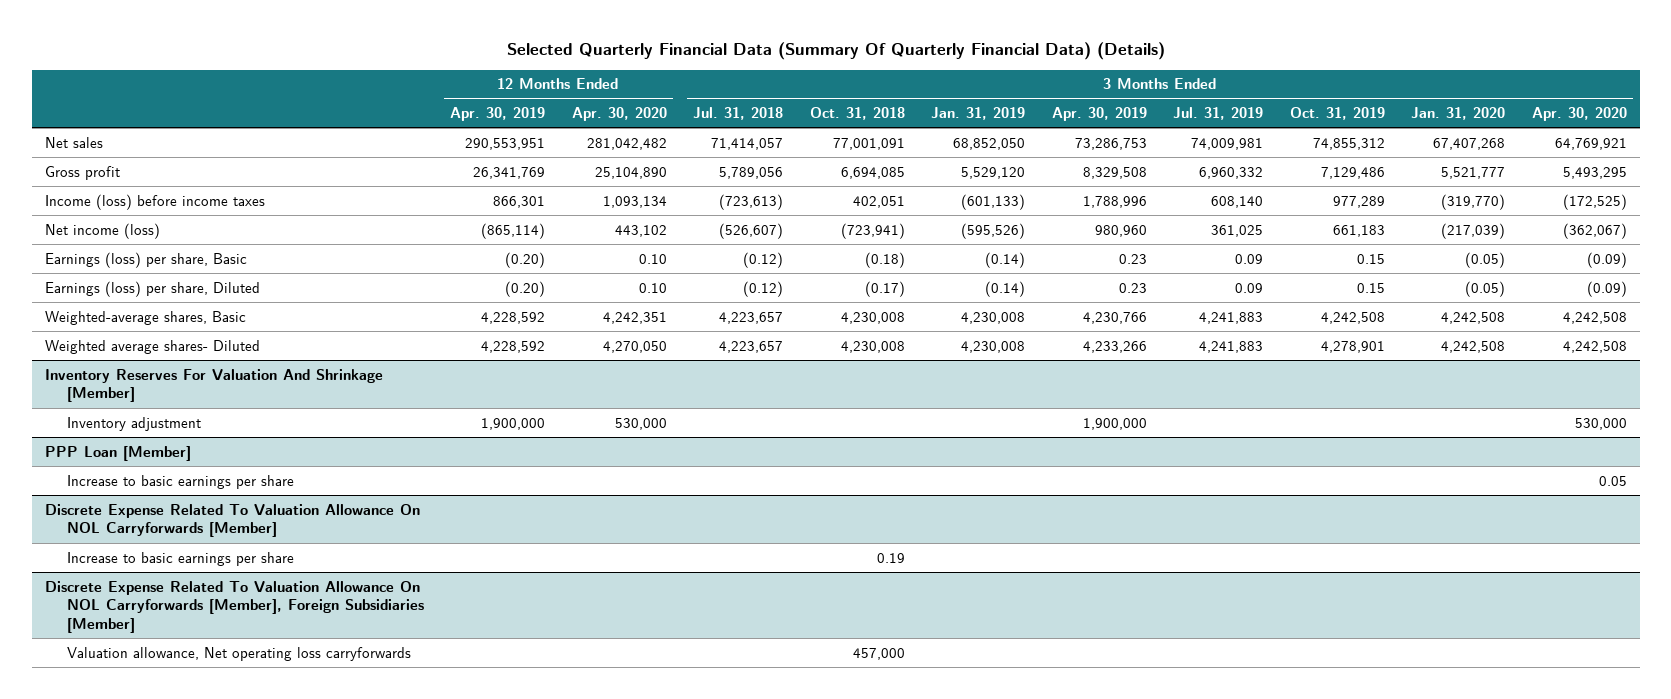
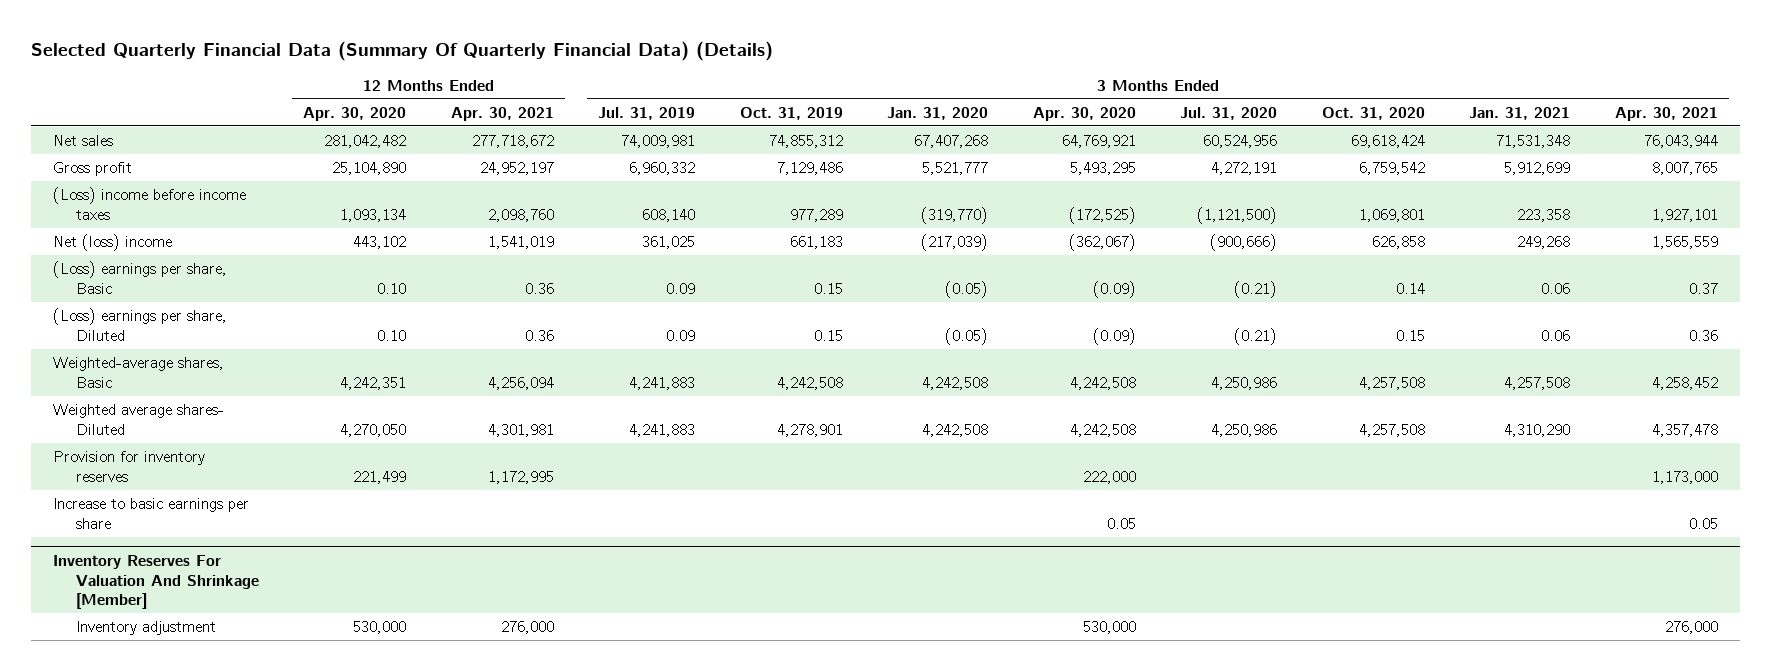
[450,107,546,122] Apr. 30, 2019 -> none
[693,107,784,121] Jul. 31, 2018 -> none
[809,107,905,121] Oct. 31, 2018 -> none
[931,107,1026,121] Jan. 31, 2019 -> none
[1051,107,1147,122] Apr. 30, 2019 -> none
none -> [450,106,554,121] Apr. 30, 2021
none -> [1180,106,1278,120] Jul. 31, 2020
none -> [1321,106,1425,120] Oct. 31, 2020
none -> [1469,106,1571,120] Jan. 31, 2021
none -> [1614,106,1718,121] Apr. 30, 2021
[44,193,265,210] Income (loss) before income taxes -> [53,186,247,220] (Loss) income before income taxes
[44,222,160,239] Net income (loss) -> [53,233,173,251] Net (loss) income
[44,251,247,268] Earnings (loss) per share, Basic -> [53,260,228,294] (Loss) earnings per share, Basic
[44,280,260,297] Earnings (loss) per share, Diluted -> [53,307,228,341] (Loss) earnings per share, Diluted
none -> [53,450,206,482] Provision for inventory reserves
none -> [53,497,250,529] Increase to basic earnings per share
[44,445,191,461] PPP Loan [Member] -> none
[66,474,294,489] Increase to basic earnings per share -> none
[44,503,420,538] Discrete Expense Related To Valuation Allowance On NOL Carryforwards [Member] -> none
[66,551,294,566] Increase to basic earnings per share -> none
[44,580,424,634] Discrete Expense Related To Valuation Allowance On NOL Carryforwards [Member], Foreign Subsidiaries [Member] -> none
[66,646,411,661] Valuation allowance, Net operating loss carryforwards -> none

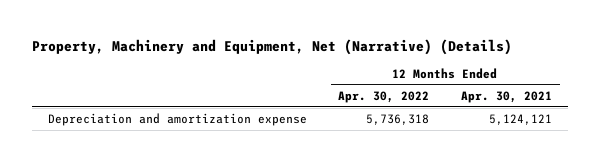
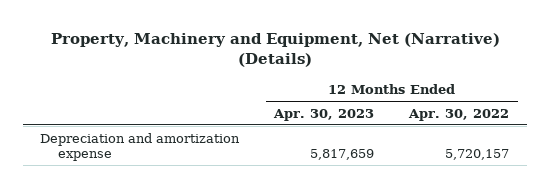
[461,91,553,104] Apr. 30, 2021 -> none
none -> [273,108,375,121] Apr. 30, 2023
[366,114,430,126] 5,736,318 -> [445,149,510,161] 5,720,157

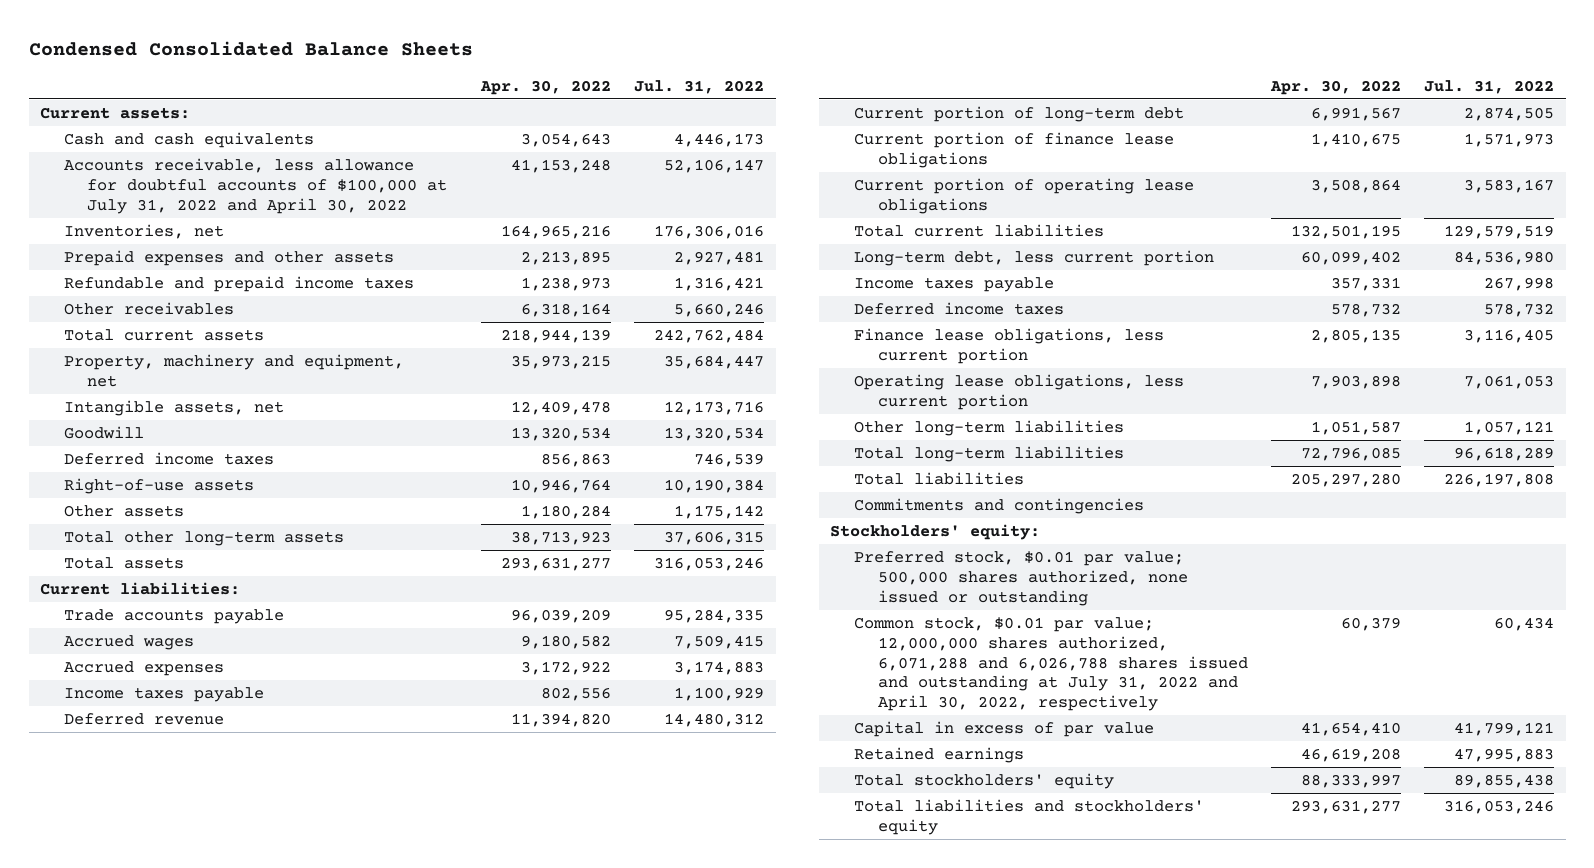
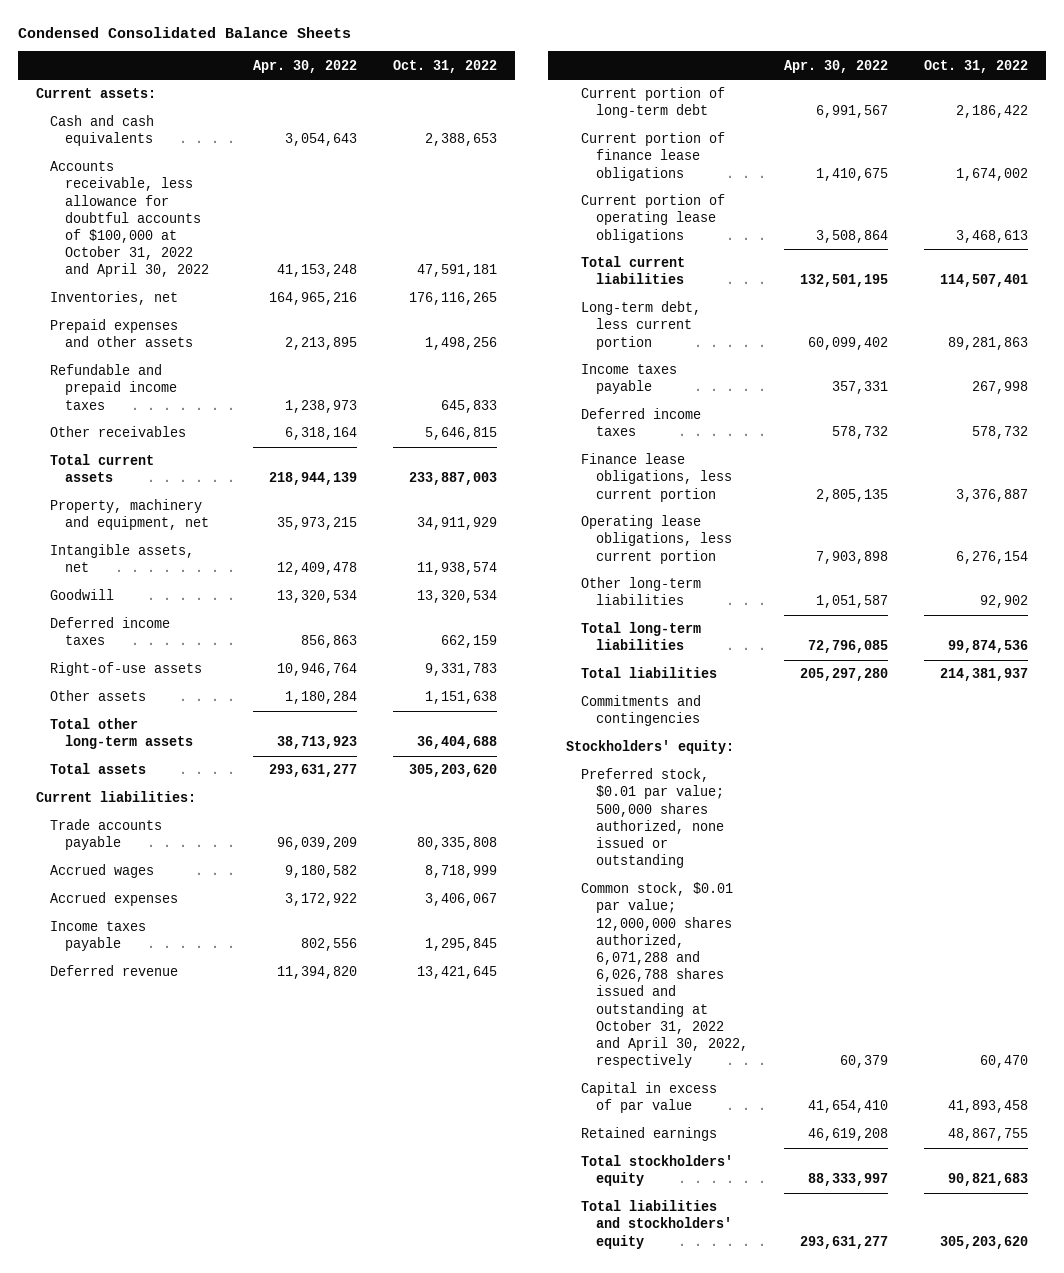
[634,79,765,94] Jul. 31, 2022 -> none
none -> [393,59,498,73] Oct. 31, 2022
[63,158,448,214] Accounts receivable, less allowance for doubtful accounts of $100,000 at July 31, 2022 and April 30, 2022 -> [50,161,210,278] Accounts receivable, less allowance for doubtful accounts of $100,000 at October 31, 2022 and April 30, 2022
[853,617,1248,712] Common stock, $0.01 par value; 12,000,000 shares authorized, 6,071,288 and 6,026,788 shares issued and outstanding at July 31, 2022 and April 30, 2022, respectively -> [581,882,749,1069] Common stock, $0.01 par value; 12,000,000 shares authorized, 6,071,288 and 6,026,788 shares issued and outstanding at October 31, 2022 and April 30, 2022, respectively

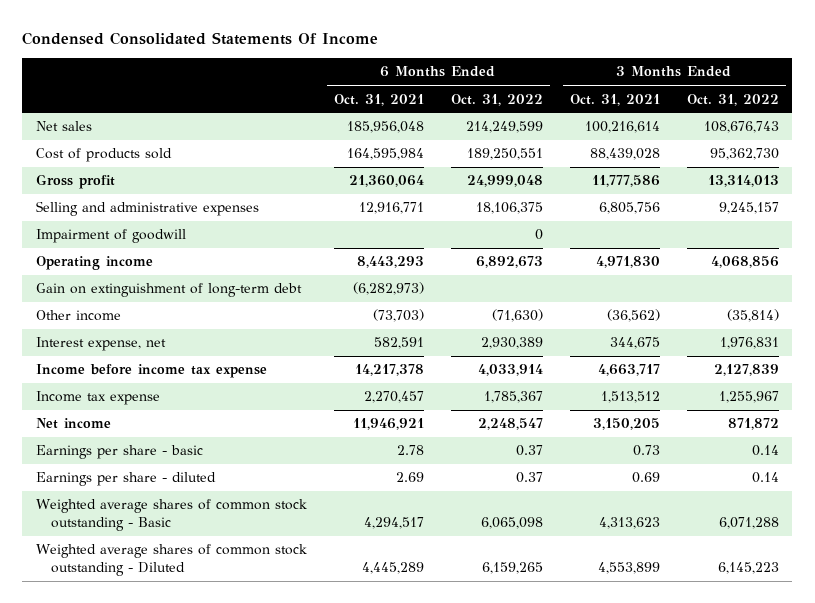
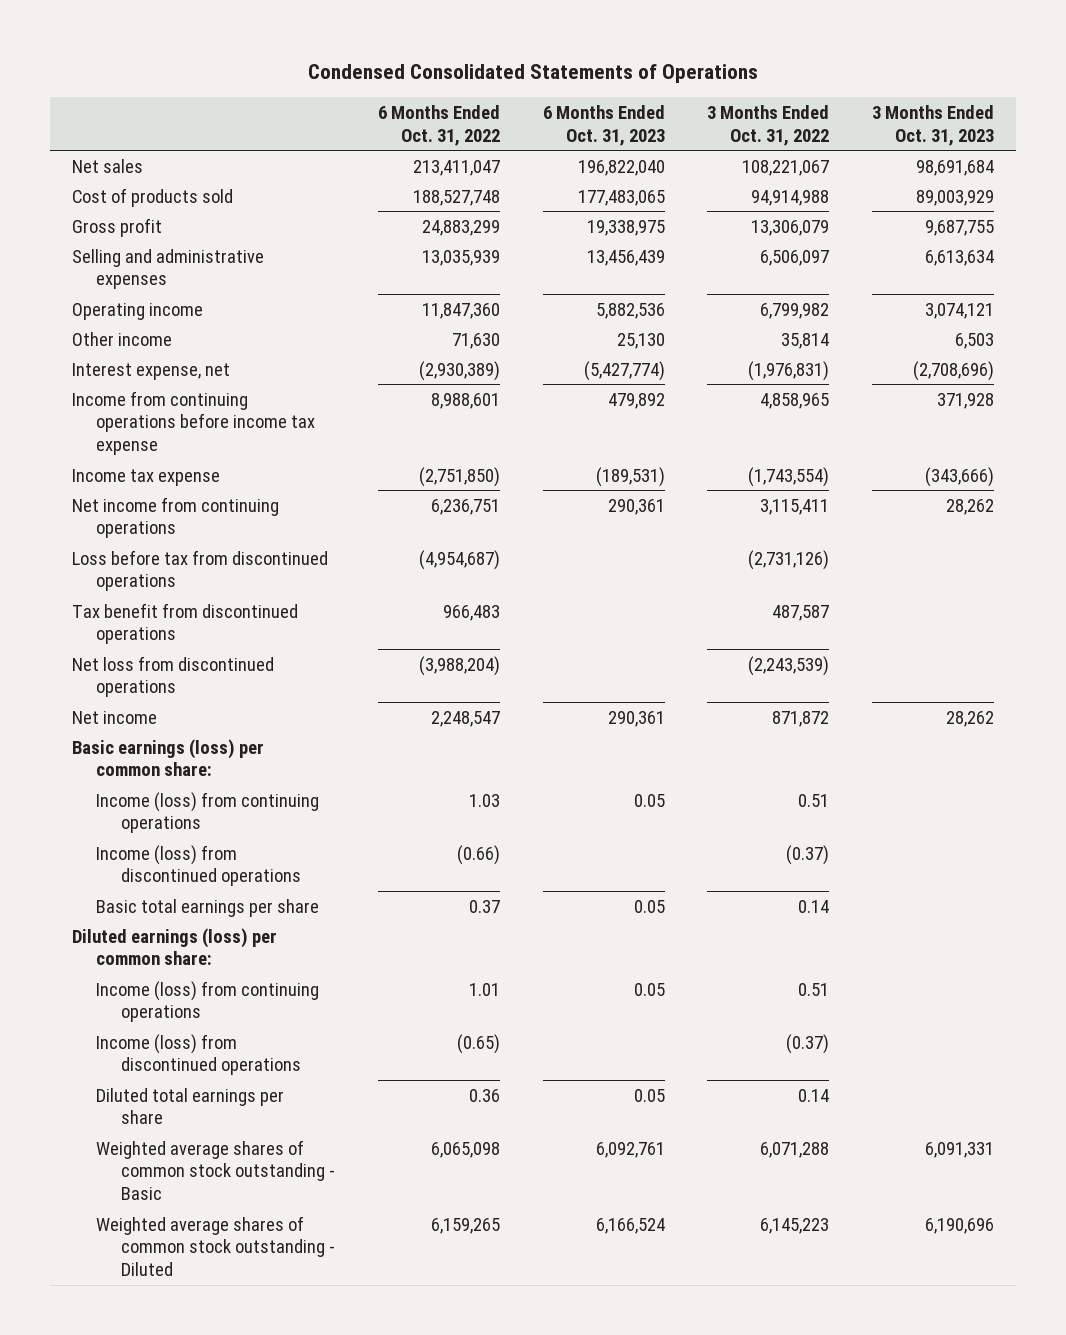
[22,31,379,45] Condensed Consolidated Statements Of Income -> [307,63,758,83] Condensed Consolidated Statements of Operations
[333,93,424,106] Oct. 31, 2021 -> none
[569,93,660,106] Oct. 31, 2021 -> none
none -> [542,104,665,146] 6 Months Ended Oct. 31, 2023
none -> [872,104,995,146] 3 Months Ended Oct. 31, 2023
[35,229,186,244] Impairment of goodwill -> none
[35,283,302,298] Gain on extinguishment of long-term debt -> none
[465,121,543,134] 214,249,599 -> [413,159,501,176] 213,411,047
[703,121,779,134] 108,676,743 -> [742,159,830,176] 108,221,067
[466,148,543,161] 189,250,551 -> [413,189,501,206] 188,527,748
[709,148,779,161] 95,362,730 -> [751,189,830,206] 94,914,988
[466,175,543,188] 24,999,048 -> [422,219,501,236] 24,883,299
[707,175,779,188] 13,314,013 -> [751,219,830,236] 13,306,079
[475,202,543,215] 18,106,375 -> [422,249,501,266] 13,035,939
[718,202,779,215] 9,245,157 -> [760,249,830,266] 6,506,097
[475,256,543,269] 6,892,673 -> [422,302,501,319] 11,847,360
[710,256,779,269] 4,068,856 -> [760,302,830,319] 6,799,982
[491,309,543,323] (71,630) -> [452,332,501,349] 71,630
[726,309,779,323] (35,814) -> [781,332,830,349] 35,814
[480,337,543,350] 2,930,389 -> [419,360,501,381] (2,930,389)
[719,337,779,350] 1,976,831 -> [748,360,830,381] (1,976,831)
[35,364,267,379] Income before income tax expense -> [71,390,316,456] Income from continuing operations before income tax expense
[477,364,543,377] 4,033,914 -> [431,392,501,409] 8,988,601
[713,364,779,377] 2,127,839 -> [760,392,830,409] 4,858,965
[483,391,543,404] 1,785,367 -> [419,466,501,487] (2,751,850)
[718,391,779,404] 1,255,967 -> [748,466,830,487] (1,743,554)
none -> [71,496,279,539] Net income from continuing operations
none -> [71,549,328,592] Loss before tax from discontinued operations
none -> [71,602,298,645] Tax benefit from discontinued operations
none -> [71,655,274,698] Net loss from discontinued operations
none -> [71,738,264,777] Basic earnings (loss) per common share:
none -> [96,791,320,834] Income (loss) from continuing operations
none -> [96,844,302,887] Income (loss) from discontinued operations
[35,445,203,460] Earnings per share - basic -> [96,898,320,917] Basic total earnings per share
none -> [71,927,277,966] Diluted earnings (loss) per common share:
none -> [96,980,320,1023] Income (loss) from continuing operations
none -> [96,1033,302,1076] Income (loss) from discontinued operations
[35,472,216,487] Earnings per share - diluted -> [96,1087,285,1125] Diluted total earnings per share
[515,472,543,484] 0.37 -> [469,1088,501,1102] 0.36

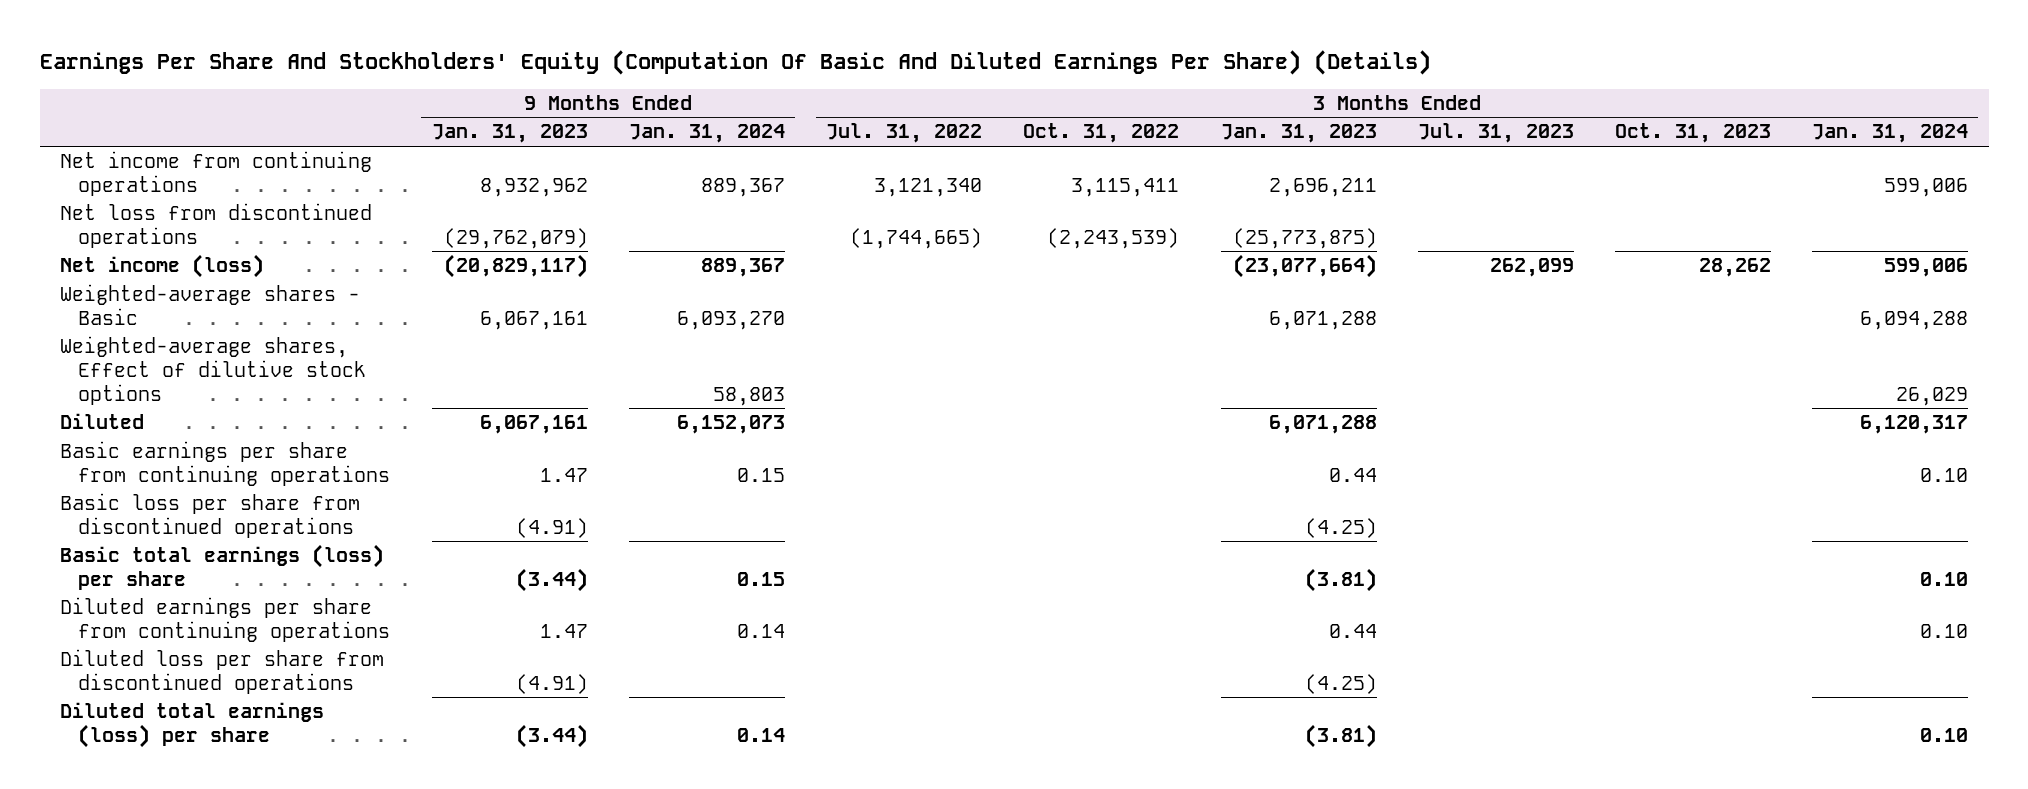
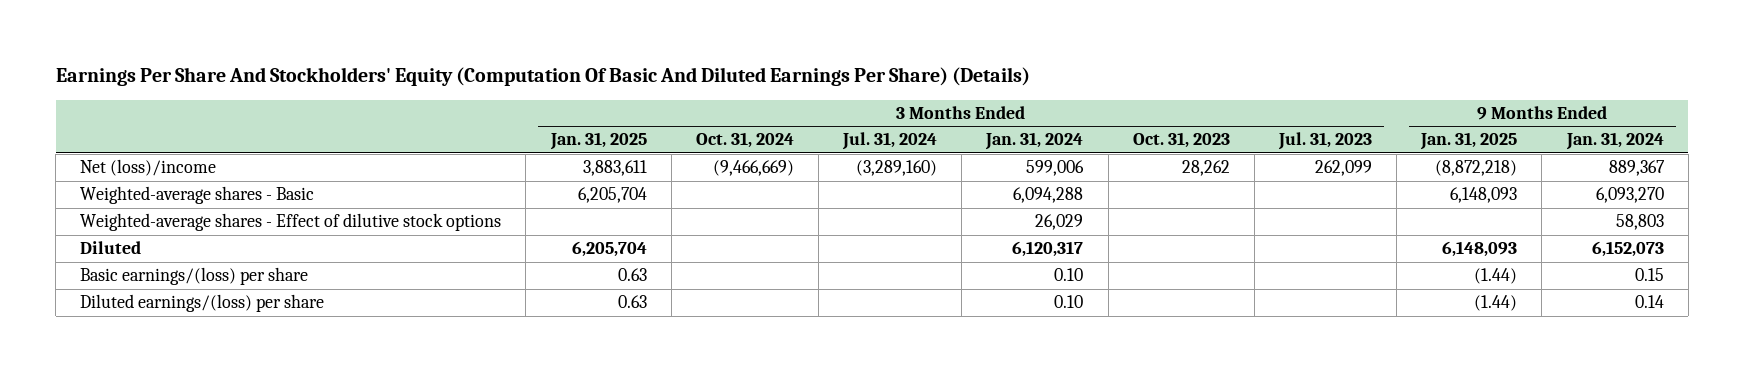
[431,124,588,144] Jan. 31, 2023 -> none
[826,123,983,144] Jul. 31, 2022 -> none
[1023,123,1180,144] Oct. 31, 2022 -> none
[1220,124,1377,144] Jan. 31, 2023 -> none
none -> [549,132,647,151] Jan. 31, 2025
none -> [695,132,794,149] Oct. 31, 2024
none -> [842,132,938,151] Jul. 31, 2024
none -> [1420,132,1518,151] Jan. 31, 2025
[60,151,373,196] Net income from continuing operations -> none
[60,203,373,248] Net loss from discontinued operations -> none
[60,254,265,279] Net income (loss) -> [80,159,217,177] Net (loss)/income
[60,336,367,405] Weighted-average shares, Effect of dilutive stock options -> [80,213,502,232] Weighted-average shares - Effect of dilutive stock options
[60,441,391,486] Basic earnings per share from continuing operations -> none
[60,493,361,538] Basic loss per share from discontinued operations -> none
[60,597,391,642] Diluted earnings per share from continuing operations -> none
[60,649,385,694] Diluted loss per share from discontinued operations -> none
[60,544,385,590] Basic total earnings (loss) per share -> [80,267,309,286] Basic earnings/(loss) per share
[60,702,325,748] Diluted total earnings (loss) per share -> [80,294,325,313] Diluted earnings/(loss) per share

